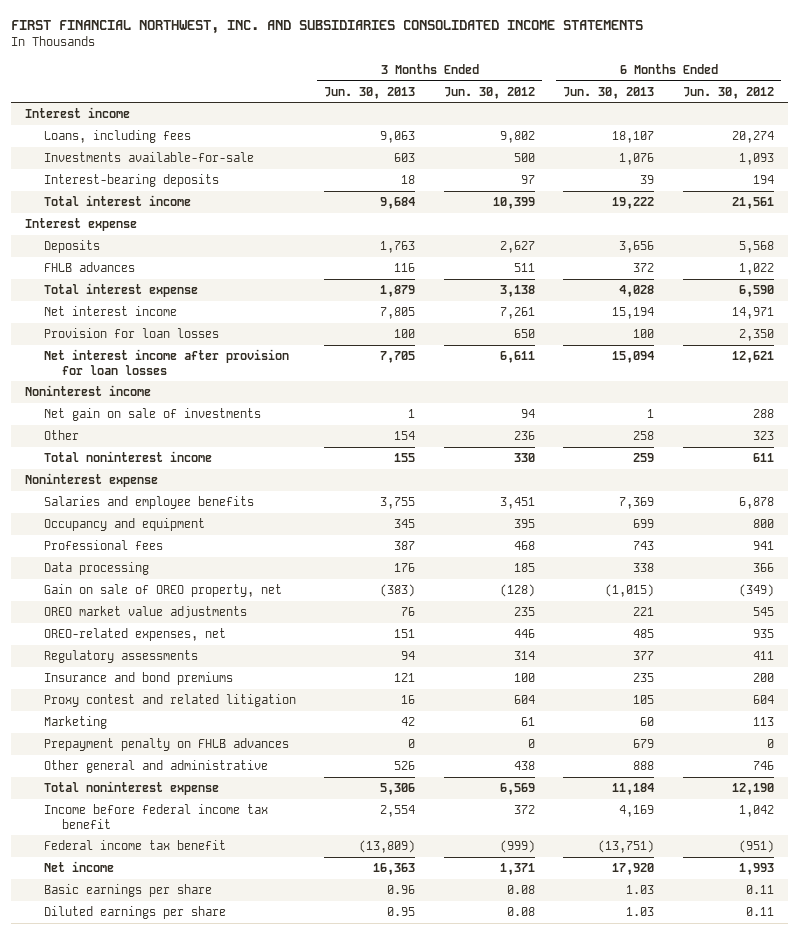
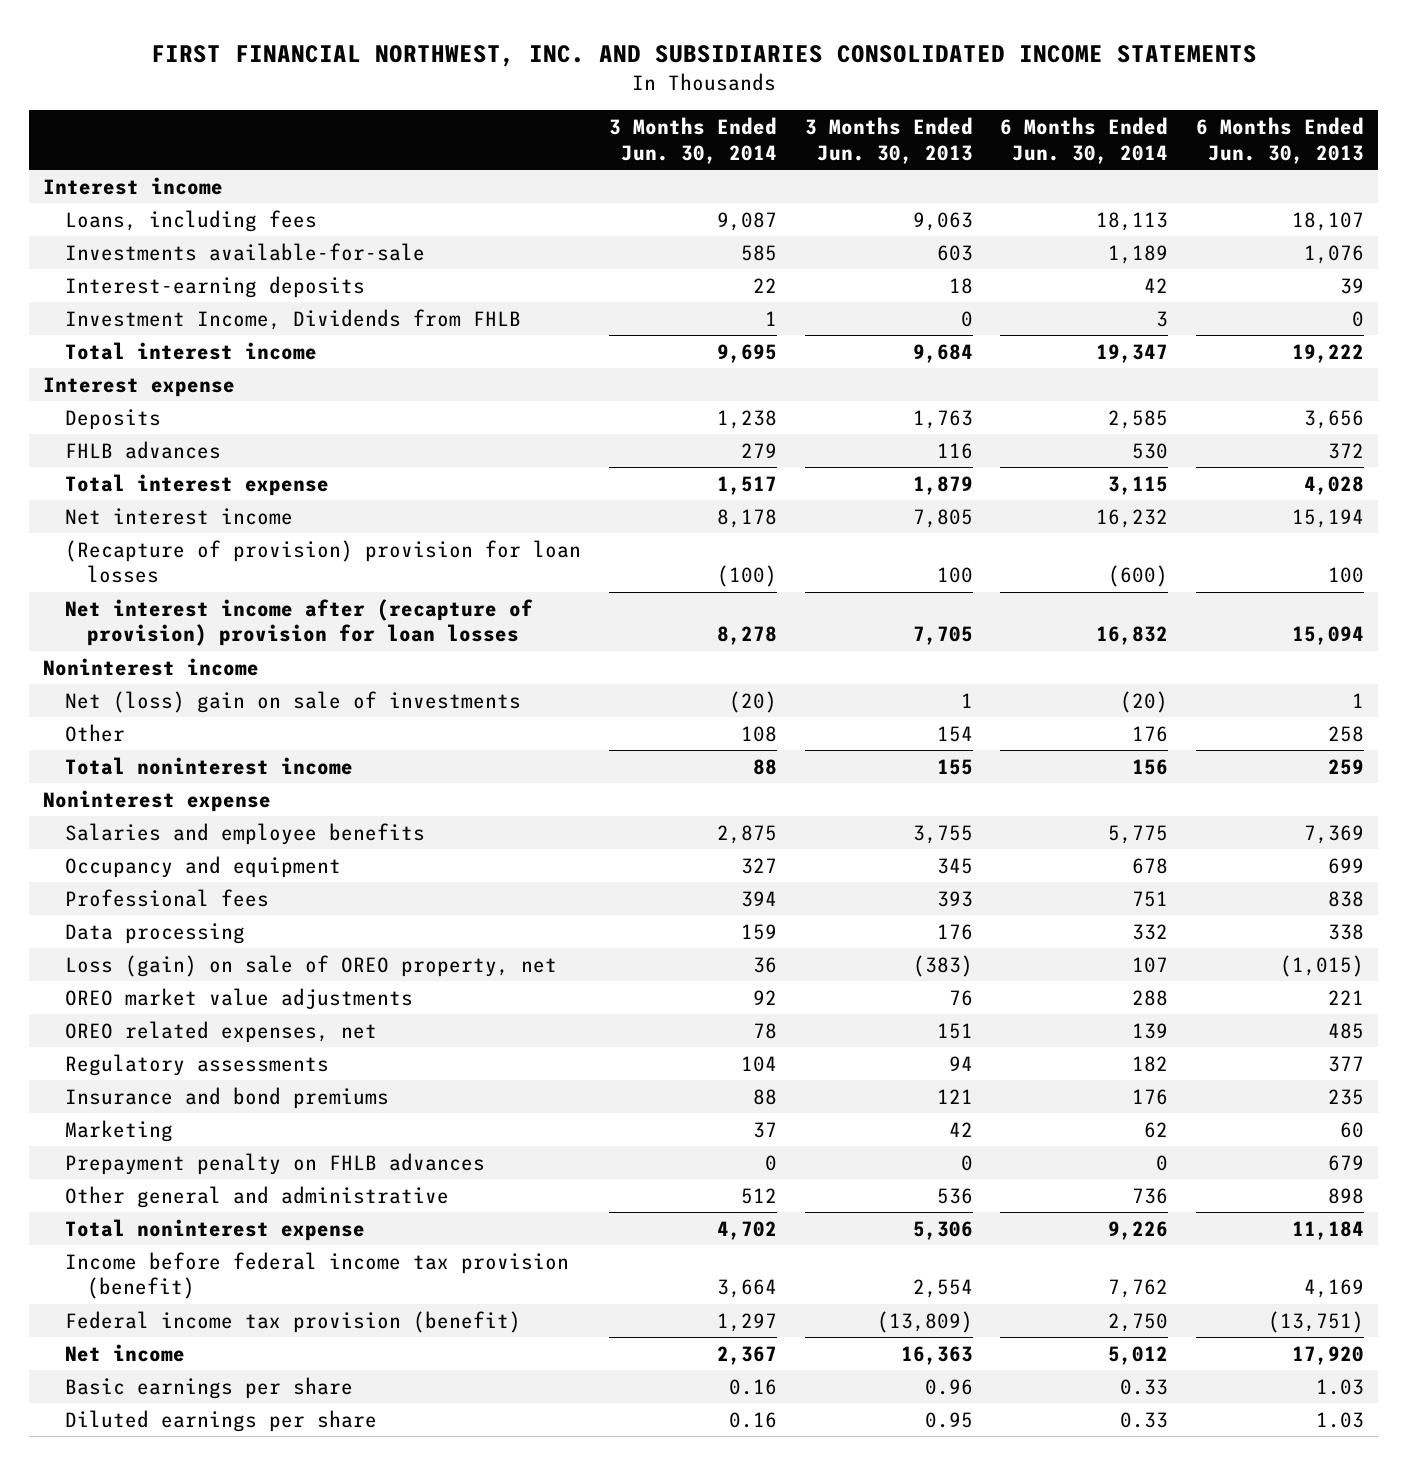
[443,86,535,99] Jun. 30, 2012 -> none
[682,86,774,99] Jun. 30, 2012 -> none
none -> [609,117,778,164] 3 Months Ended Jun. 30, 2014
none -> [1000,117,1169,164] 6 Months Ended Jun. 30, 2014
[43,174,219,188] Interest-bearing deposits -> [65,275,366,298] Interest-earning deposits
none -> [65,308,522,330] Investment Income, Dividends from FHLB
[43,328,219,339] Provision for loan losses -> [65,539,582,584] (Recapture of provision) provision for loan losses
[43,349,289,375] Net interest income after provision for loan losses -> [65,598,534,647] Net interest income after (recapture of provision) provision for loan losses
[43,408,261,422] Net gain on sale of investments -> [65,690,522,713] Net (loss) gain on sale of investments
[394,541,416,551] 387 -> [936,890,973,907] 393
[633,541,655,551] 743 -> [1328,890,1365,907] 838
[43,584,282,598] Gain on sale of OREO property, net -> [65,954,558,977] Loss (gain) on sale of OREO property, net
[43,628,226,642] OREO-related expenses, net -> [65,1020,378,1043] OREO related expenses, net
[43,694,296,708] Proxy contest and related litigation -> none
[394,761,416,771] 526 -> [936,1187,973,1204] 536
[633,761,655,771] 888 -> [1328,1187,1365,1204] 898
[43,804,268,829] Income before federal income tax benefit -> [65,1251,570,1300] Income before federal income tax provision (benefit)
[43,840,226,851] Federal income tax benefit -> [65,1310,522,1333] Federal income tax provision (benefit)

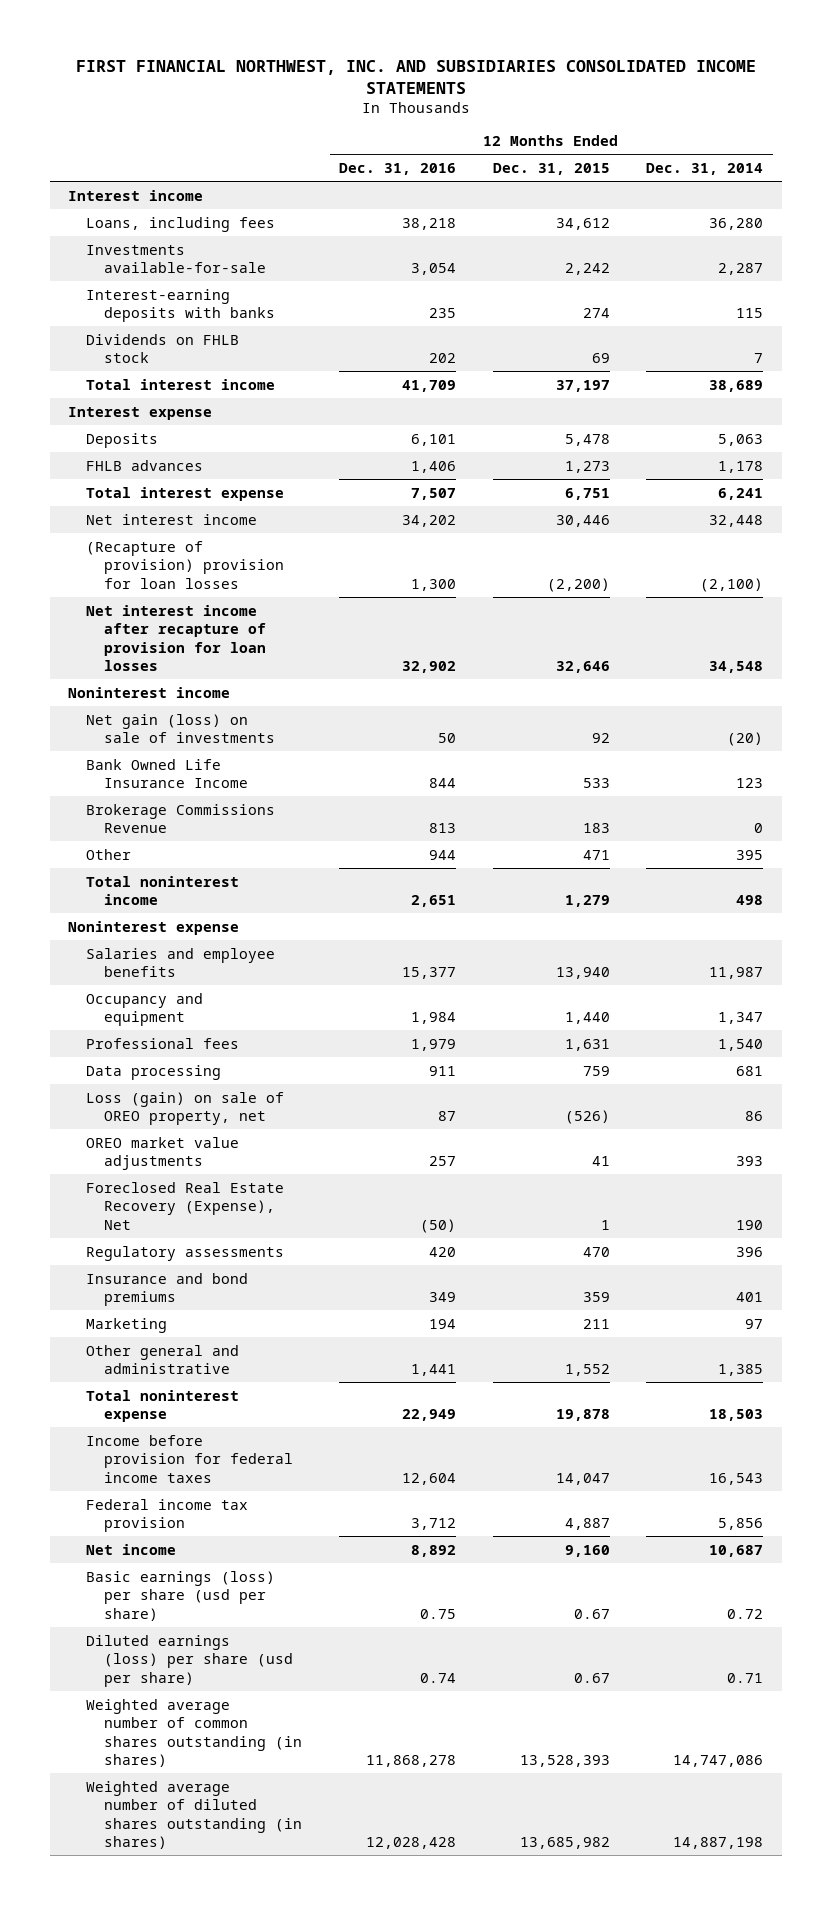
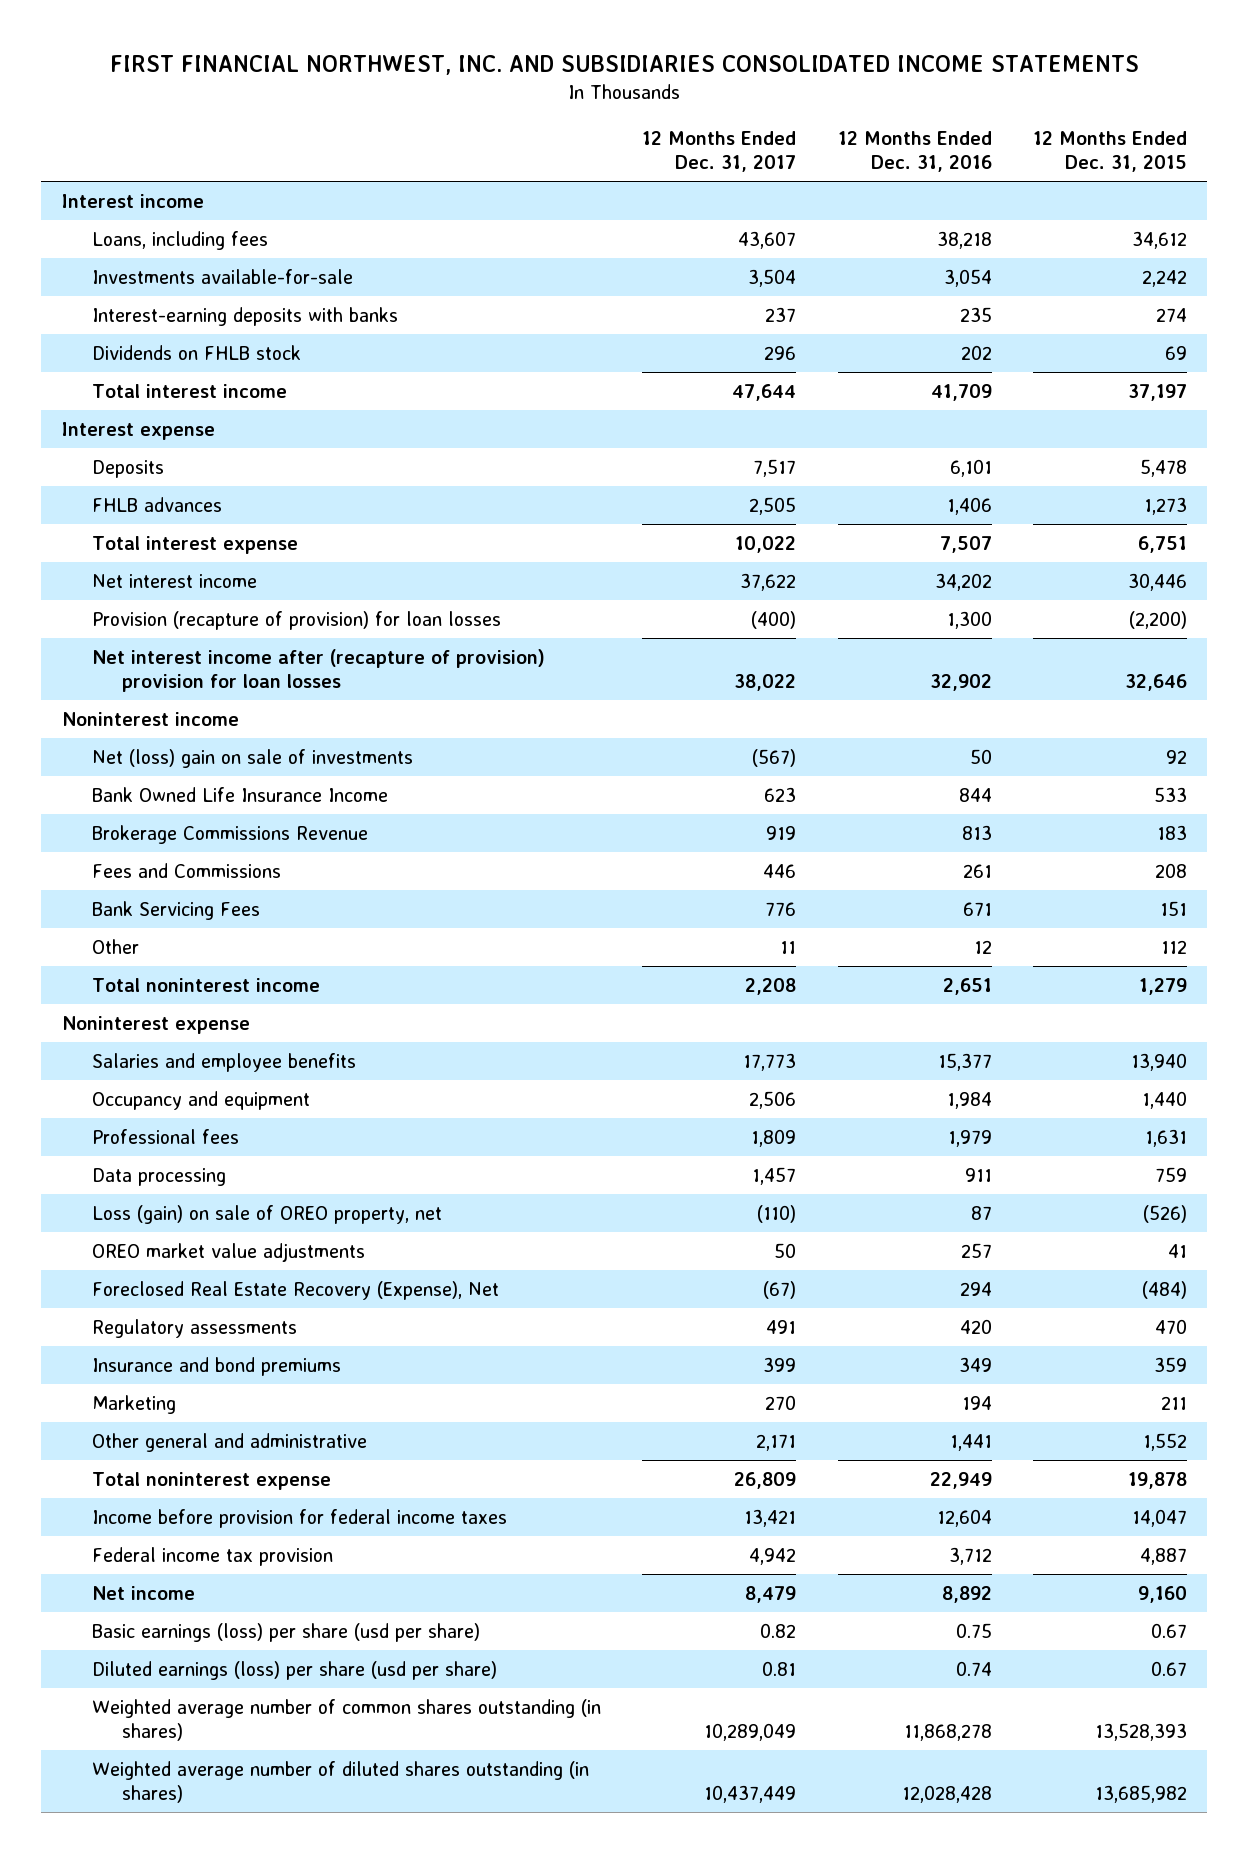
[646,163,764,176] Dec. 31, 2014 -> none
none -> [642,130,797,172] 12 Months Ended Dec. 31, 2017
[85,540,284,589] (Recapture of provision) provision for loan losses -> [92,610,502,630] Provision (recapture of provision) for loan losses
[85,604,266,672] Net interest income after recapture of provision for loan losses -> [92,648,546,693] Net interest income after (recapture of provision) provision for loan losses
[85,713,275,744] Net gain (loss) on sale of investments -> [92,748,414,768] Net (loss) gain on sale of investments
none -> [92,862,282,878] Fees and Commissions
none -> [92,900,261,920] Bank Servicing Fees
[428,849,456,860] 944 -> [973,939,992,954] 12
[582,849,610,860] 471 -> [1160,939,1187,954] 112
[419,1218,456,1233] (50) -> [959,1281,992,1296] 294
[600,1219,610,1230] 1 -> [1141,1280,1187,1299] (484)

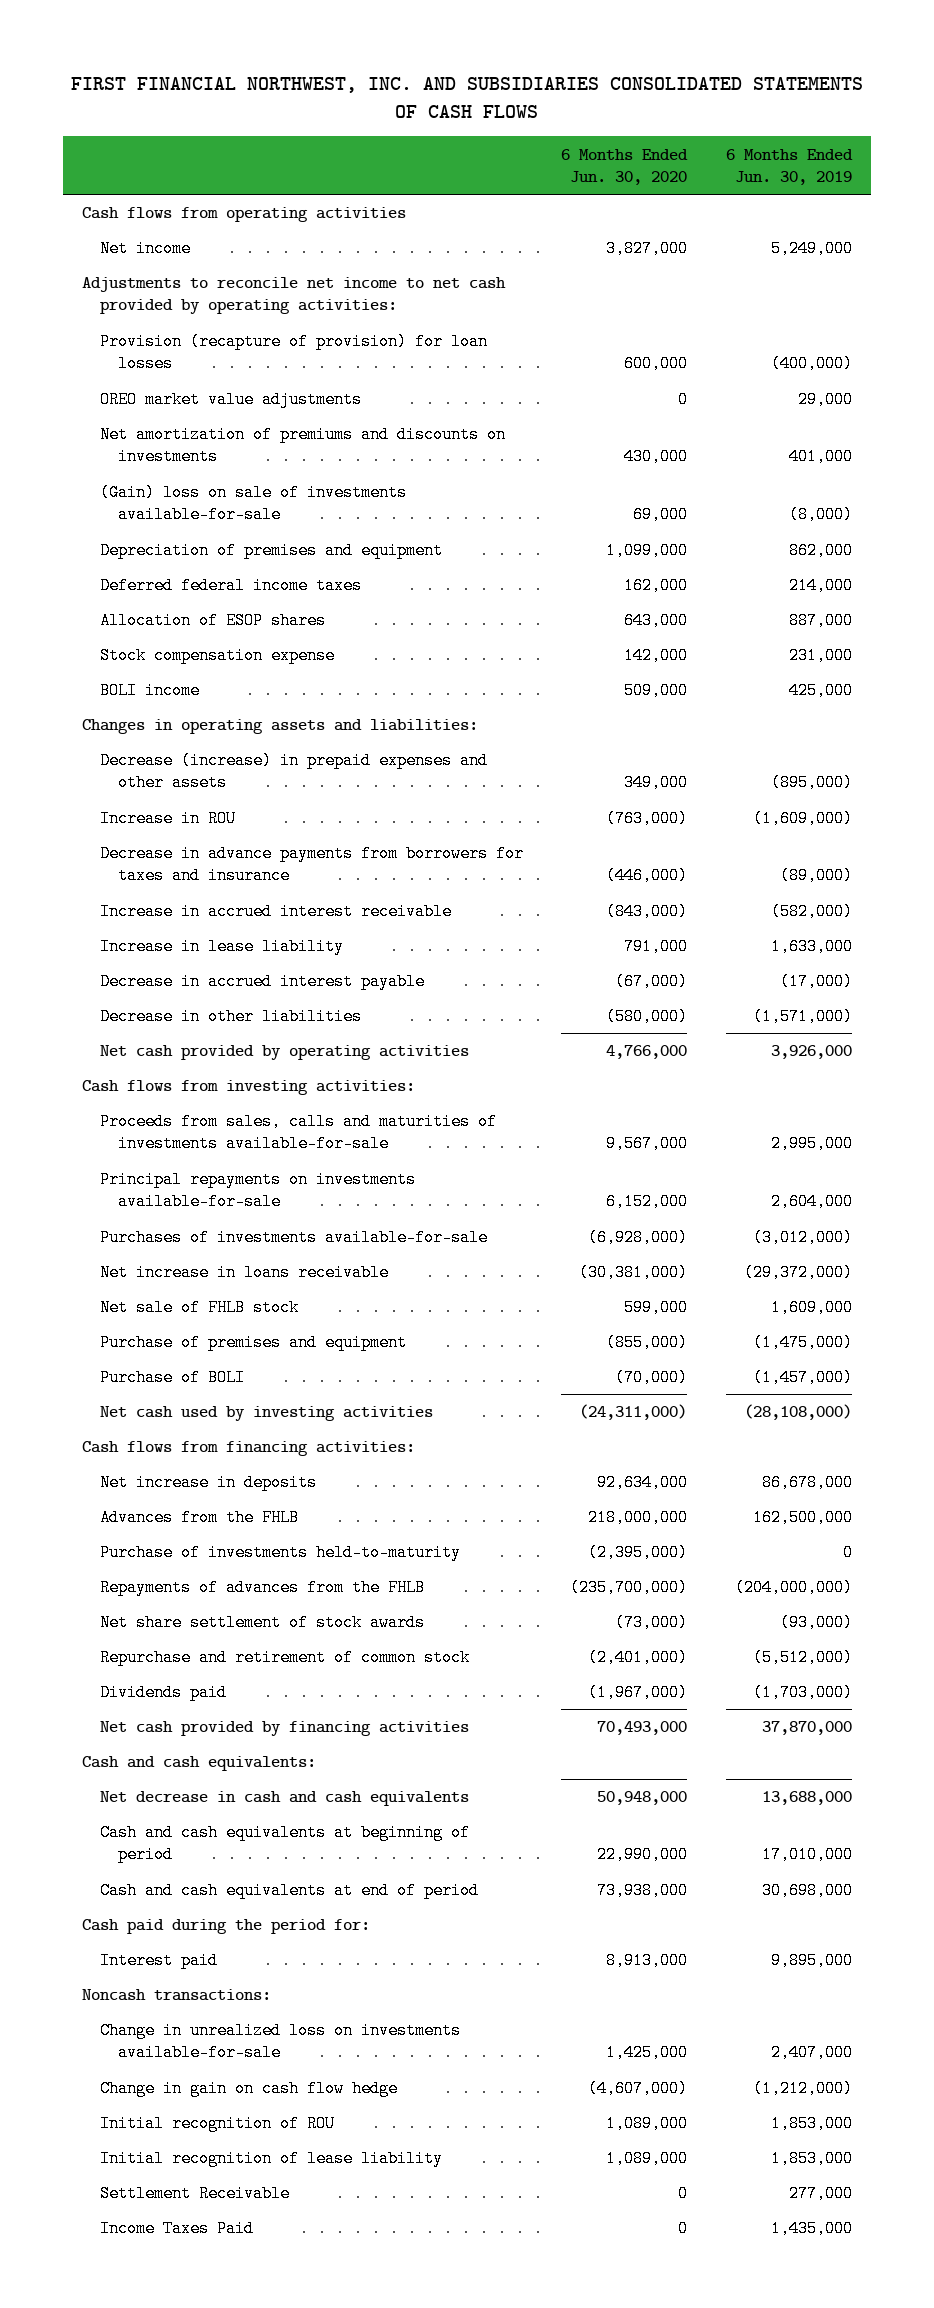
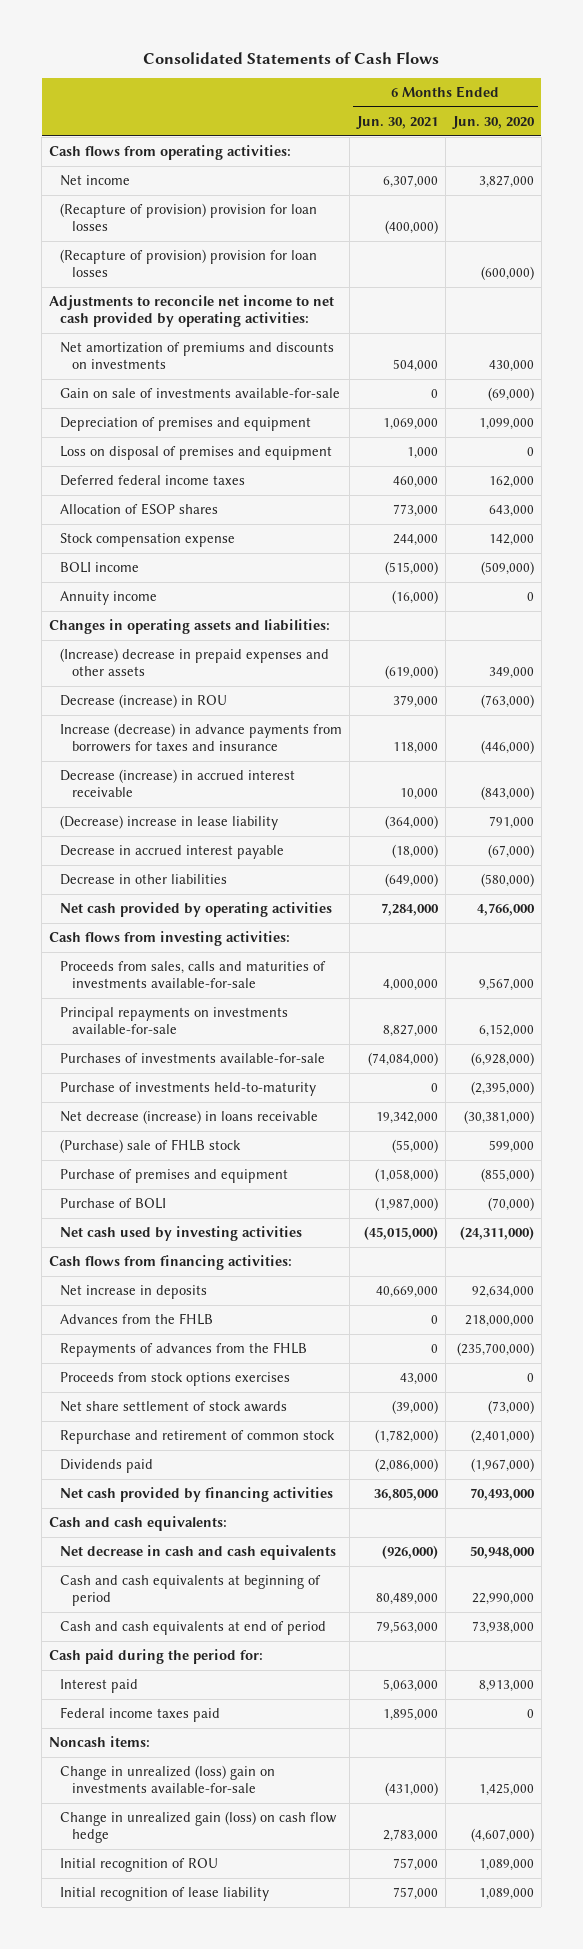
[70,77,863,119] FIRST FINANCIAL NORTHWEST, INC. AND SUBSIDIARIES CONSOLIDATED STATEMENTS OF CASH FLOWS -> [143,51,440,64] Consolidated Statements of Cash Flows
[725,148,853,185] 6 Months Ended Jun. 30, 2019 -> none
none -> [356,115,439,129] Jun. 30, 2021
[81,207,406,223] Cash flows from operating activities -> [48,145,291,161] Cash flows from operating activities:
none -> [60,203,318,232] (Recapture of provision) provision for loan losses
none -> [60,249,318,278] (Recapture of provision) provision for loan losses
[100,333,489,373] Provision (recapture of provision) for loan losses -> none
[100,391,363,409] OREO market value adjustments -> none
[100,484,408,524] (Gain) loss on sale of investments available-for-sale -> [60,388,341,399] Gain on sale of investments available-for-sale
[633,506,689,524] 69,000 -> [487,387,534,402] (69,000)
none -> [60,446,333,461] Loss on disposal of premises and equipment
[624,682,689,700] 509,000 -> [480,561,534,576] (509,000)
none -> [60,591,158,606] Annuity income
[100,752,489,792] Decrease (increase) in prepaid expenses and other assets -> [60,648,330,677] (Increase) decrease in prepaid expenses and other assets
[100,810,237,828] Increase in ROU -> [60,694,228,709] Decrease (increase) in ROU
[100,845,525,885] Decrease in advance payments from borrowers for taxes and insurance -> [60,723,343,753] Increase (decrease) in advance payments from borrowers for taxes and insurance
[100,903,453,921] Increase in accrued interest receivable -> [60,769,296,798] Decrease (increase) in accrued interest receivable
[100,938,345,956] Increase in lease liability -> [60,815,279,831] (Decrease) increase in lease liability
[100,1544,462,1562] Purchase of investments held-to-maturity -> [60,1082,317,1097] Purchase of investments held-to-maturity
[100,1264,390,1282] Net increase in loans receivable -> [60,1110,319,1125] Net decrease (increase) in loans receivable
[100,1299,300,1317] Net sale of FHLB stock -> [60,1139,242,1154] (Purchase) sale of FHLB stock
none -> [60,1372,291,1387] Proceeds from stock options exercises
none -> [60,1707,221,1723] Federal income taxes paid
[81,1989,271,2002] Noncash transactions: -> [48,1736,150,1748] Noncash items:
[100,2022,462,2062] Change in unrealized loss on investments available-for-sale -> [60,1765,276,1794] Change in unrealized (loss) gain on investments available-for-sale
[100,2080,399,2098] Change in gain on cash flow hedge -> [60,1811,338,1844] Change in unrealized gain (loss) on cash flow hedge
[100,2185,291,2203] Settlement Receivable -> none
[100,2220,255,2238] Income Taxes Paid -> none

